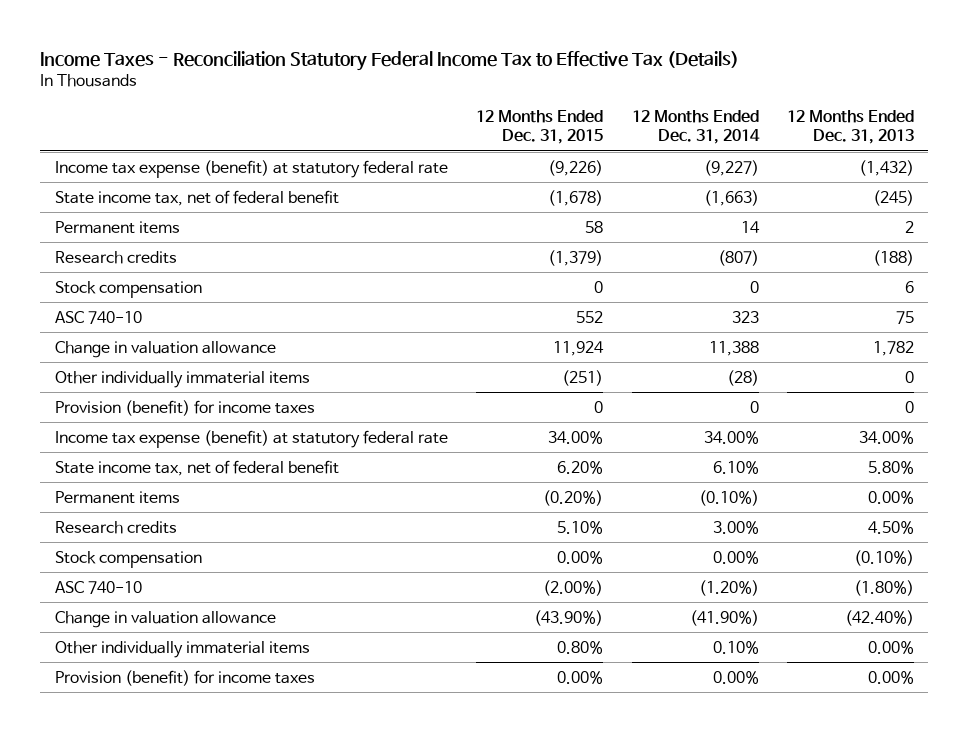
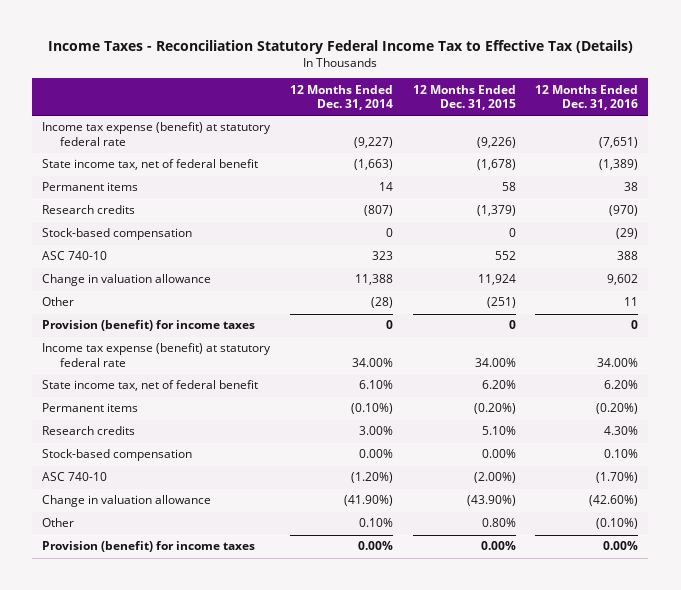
[787,110,915,145] 12 Months Ended Dec. 31, 2013 -> none
none -> [535,84,639,110] 12 Months Ended Dec. 31, 2016
[54,280,202,298] Stock compensation -> [42,228,193,241] Stock-based compensation
[54,370,310,388] Other individually immaterial items -> [42,297,75,307] Other
[54,550,202,568] Stock compensation -> [42,449,193,462] Stock-based compensation
[54,640,310,658] Other individually immaterial items -> [42,518,75,528] Other

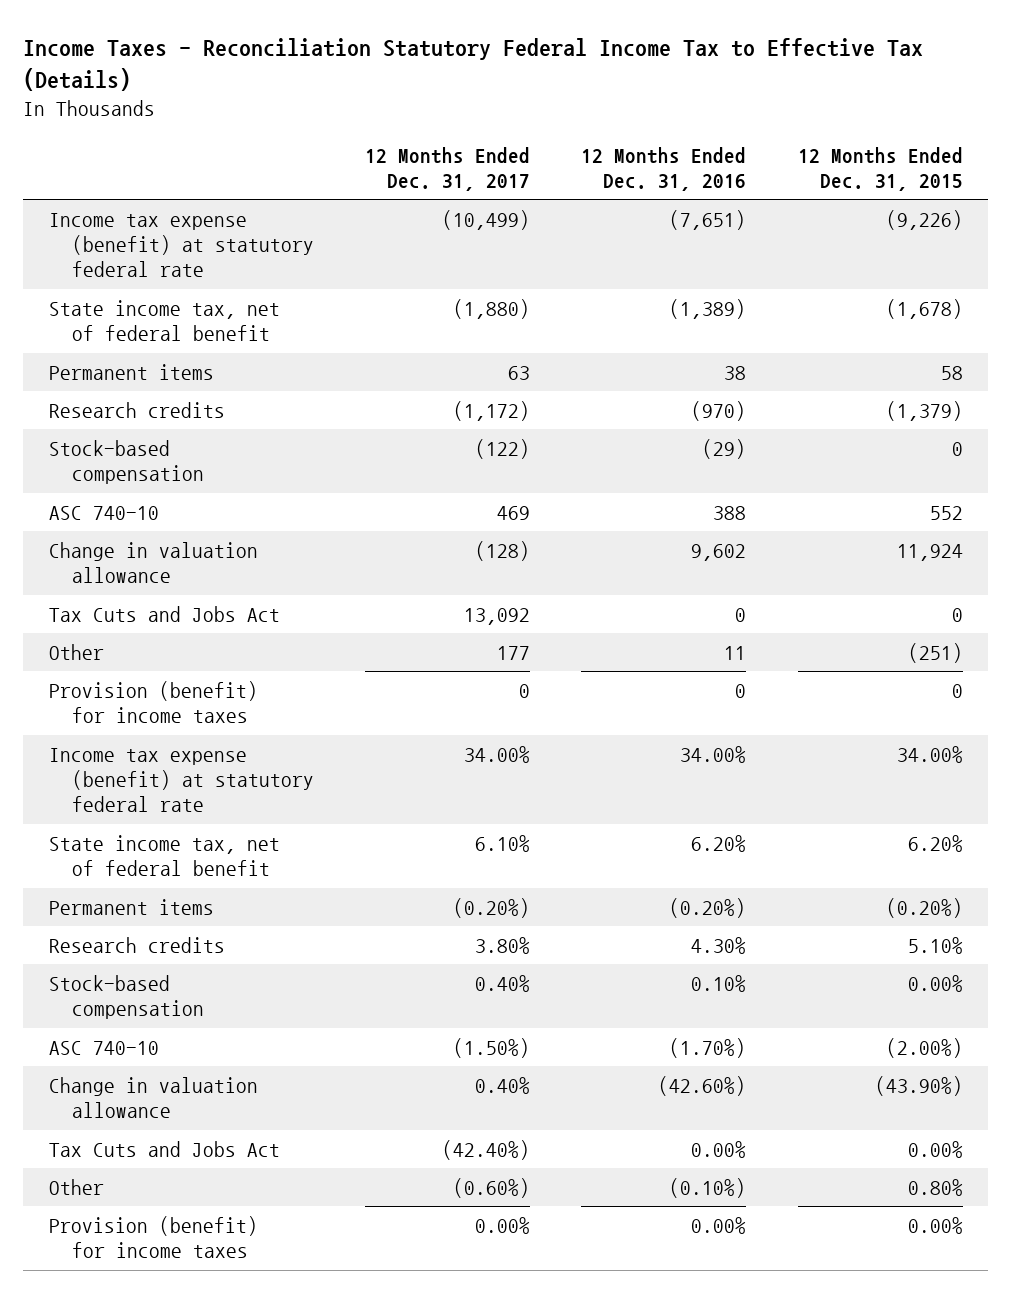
[289,84,393,110] 12 Months Ended Dec. 31, 2014 -> none
none -> [365,146,531,191] 12 Months Ended Dec. 31, 2017
none -> [48,605,280,622] Tax Cuts and Jobs Act
none -> [48,1140,280,1157] Tax Cuts and Jobs Act

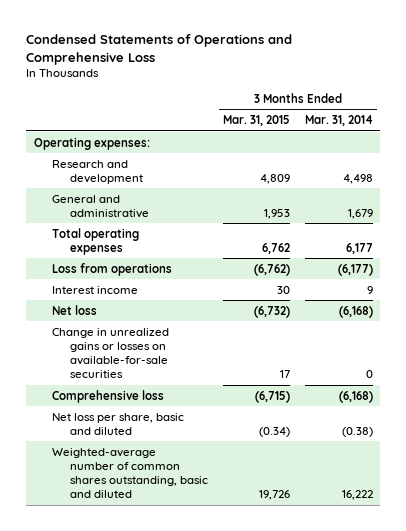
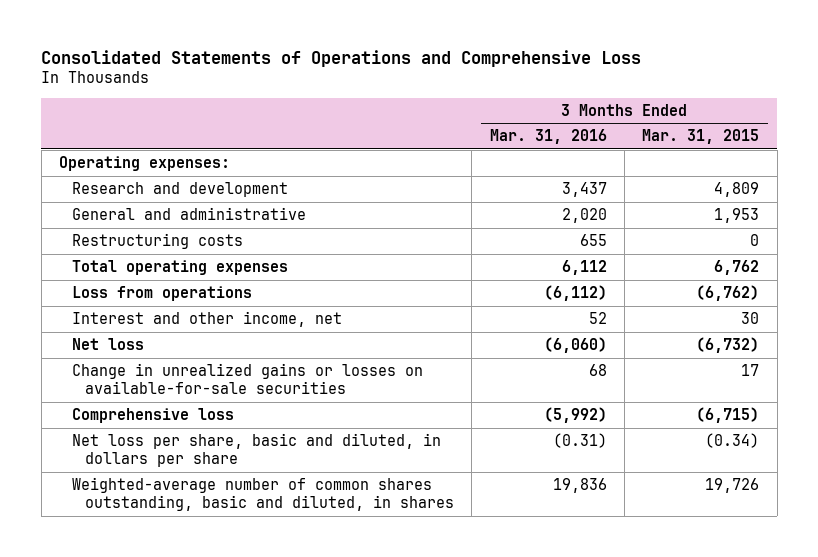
[26,33,293,65] Condensed Statements of Operations and Comprehensive Loss -> [41,49,642,67] Consolidated Statements of Operations and Comprehensive Loss
[304,115,373,127] Mar. 31, 2014 -> none
none -> [489,129,607,145] Mar. 31, 2016
none -> [71,233,243,250] Restructuring costs
[51,285,138,294] Interest income -> [71,311,342,328] Interest and other income, net
[51,412,184,435] Net loss per share, basic and diluted -> [71,433,441,468] Net loss per share, basic and diluted, in dollars per share
[51,447,209,499] Weighted-average number of common shares outstanding, basic and diluted -> [71,477,454,512] Weighted-average number of common shares outstanding, basic and diluted, in shares

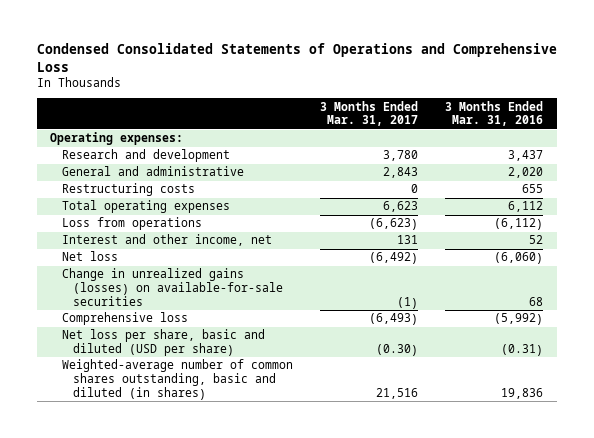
[41,49,642,67] Consolidated Statements of Operations and Comprehensive Loss -> [36,43,557,72] Condensed Consolidated Statements of Operations and Comprehensive Loss
[642,129,760,145] Mar. 31, 2015 -> none
none -> [319,100,418,127] 3 Months Ended Mar. 31, 2017
[71,363,423,395] Change in unrealized gains or losses on available-for-sale securities -> [61,268,283,306] Change in unrealized gains (losses) on available-for-sale securities
[71,433,441,468] Net loss per share, basic and diluted, in dollars per share -> [61,329,265,357] Net loss per share, basic and diluted (USD per share)
[71,477,454,512] Weighted-average number of common shares outstanding, basic and diluted, in shares -> [61,359,293,400] Weighted-average number of common shares outstanding, basic and diluted (in shares)

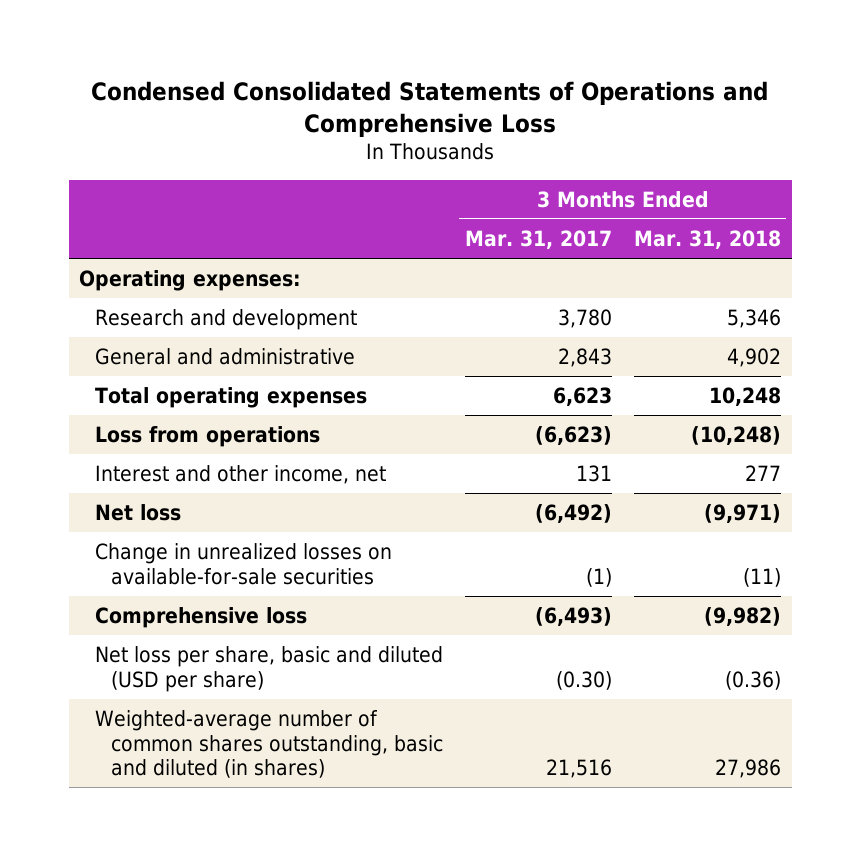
[445,100,544,127] 3 Months Ended Mar. 31, 2016 -> none
none -> [633,230,781,250] Mar. 31, 2018
[61,183,195,197] Restructuring costs -> none
[61,268,283,306] Change in unrealized gains (losses) on available-for-sale securities -> [95,543,393,585] Change in unrealized losses on available-for-sale securities

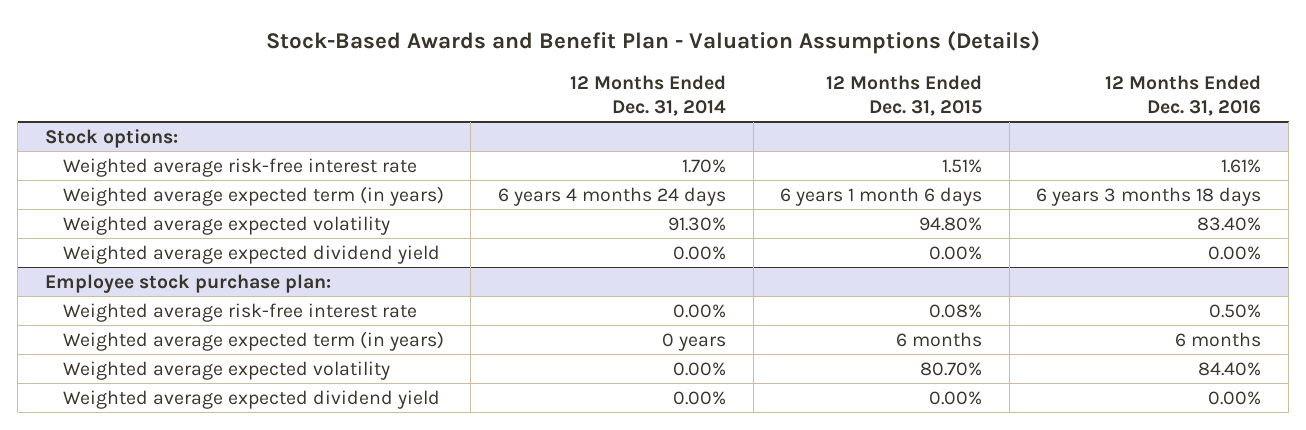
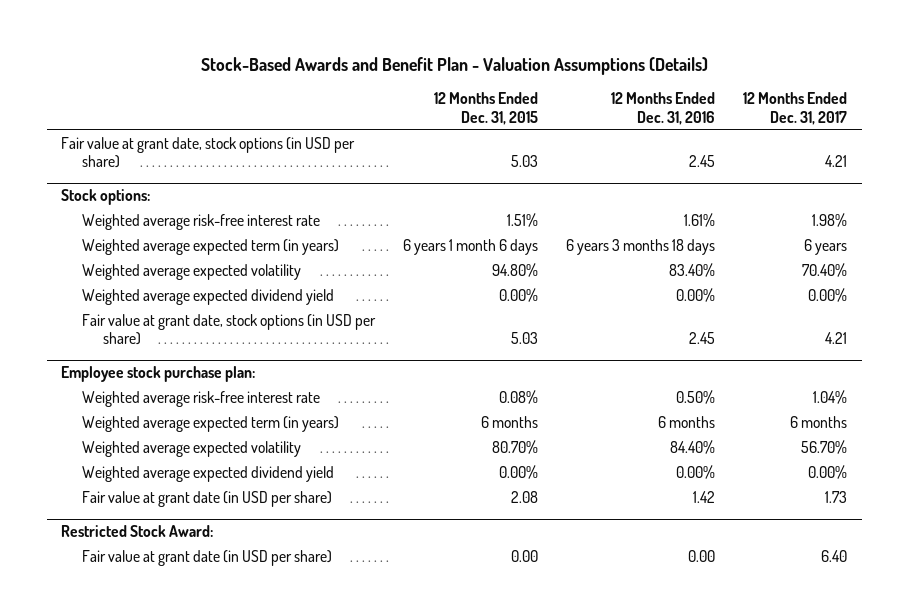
[569,74,726,116] 12 Months Ended Dec. 31, 2014 -> none
none -> [743,92,848,125] 12 Months Ended Dec. 31, 2017
none -> [61,137,356,169] Fair value at grant date, stock options (in USD per share)
none -> [82,314,377,346] Fair value at grant date, stock options (in USD per share)
none -> [82,491,333,508] Fair value at grant date (in USD per share)
none -> [61,525,214,538] Restricted Stock Award:
none -> [82,550,333,567] Fair value at grant date (in USD per share)

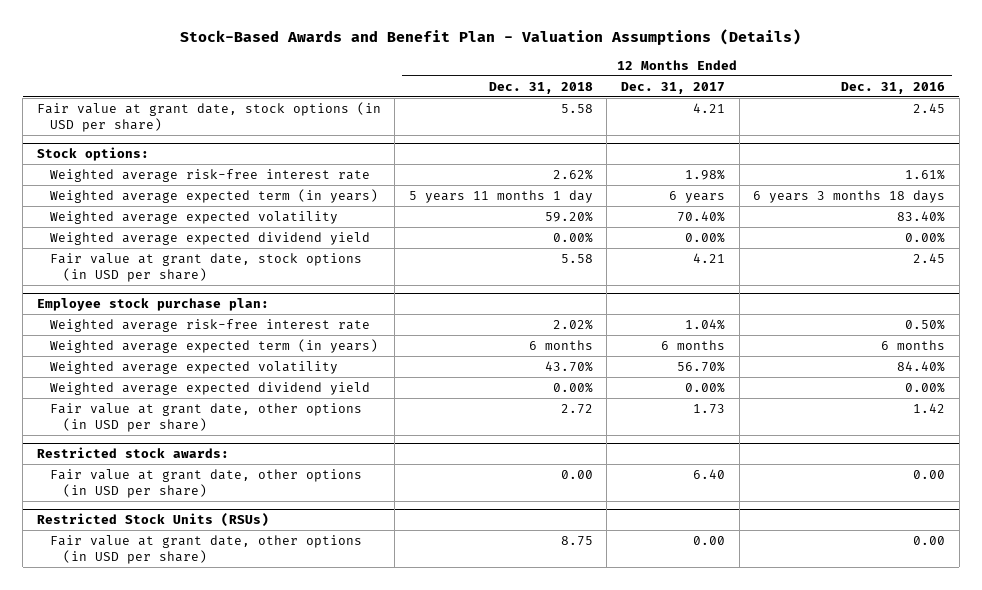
[434,92,539,125] 12 Months Ended Dec. 31, 2015 -> none
none -> [488,81,593,94] Dec. 31, 2018
[82,491,333,508] Fair value at grant date (in USD per share) -> [49,402,362,433] Fair value at grant date, other options (in USD per share)
[61,525,214,538] Restricted Stock Award: -> [36,447,229,459] Restricted stock awards:
[82,550,333,567] Fair value at grant date (in USD per share) -> [49,468,362,499] Fair value at grant date, other options (in USD per share)
none -> [36,513,269,528] Restricted Stock Units (RSUs)
none -> [49,534,362,565] Fair value at grant date, other options (in USD per share)

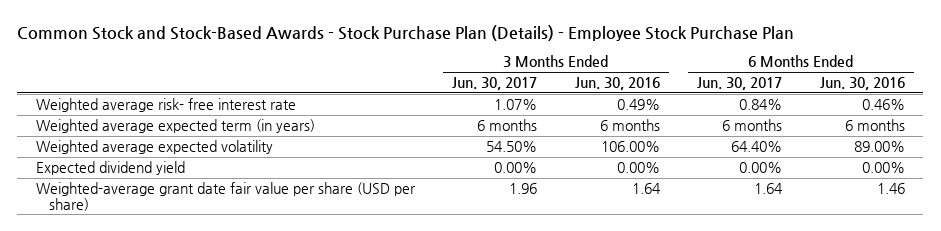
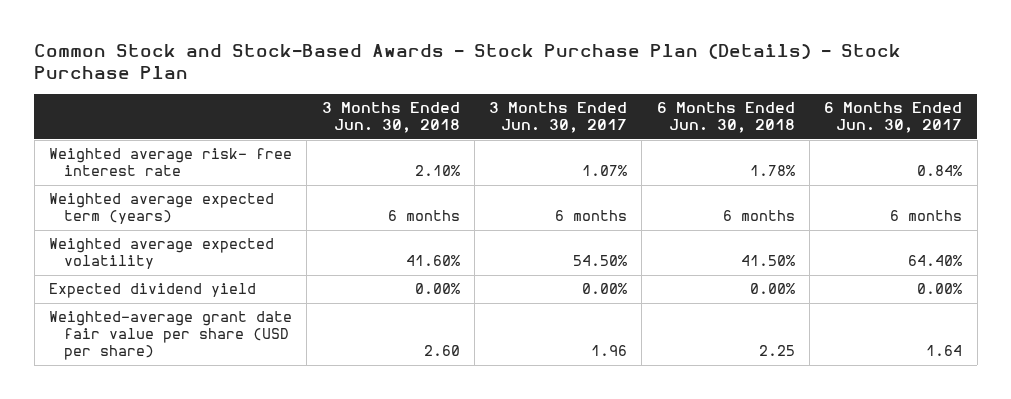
[17,25,795,42] Common Stock and Stock-Based Awards - Stock Purchase Plan (Details) - Employee Stock Purchase Plan -> [34,43,902,80] Common Stock and Stock-Based Awards - Stock Purchase Plan (Details) - Stock Purchase Plan
[574,76,660,90] Jun. 30, 2016 -> none
[819,76,905,90] Jun. 30, 2016 -> none
none -> [321,102,460,134] 3 Months Ended Jun. 30, 2018
none -> [656,102,795,134] 6 Months Ended Jun. 30, 2018
[35,118,315,133] Weighted average expected term (in years) -> [48,193,274,225] Weighted average expected term (years)

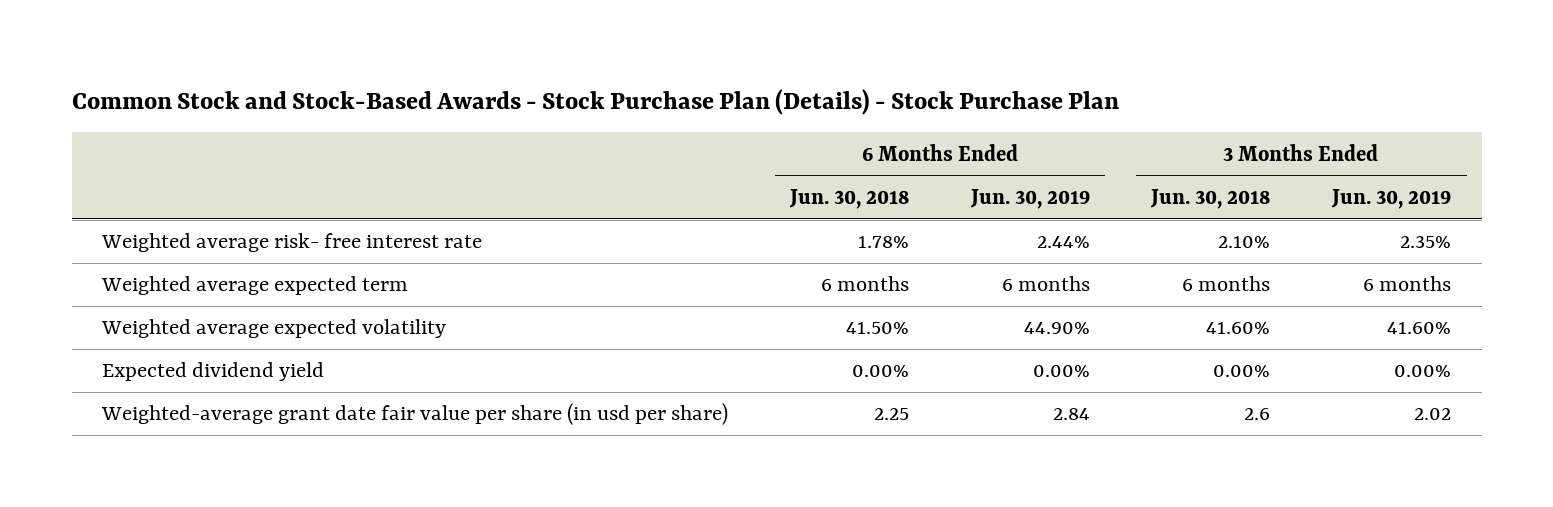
[489,102,628,134] 3 Months Ended Jun. 30, 2017 -> none
[824,102,963,134] 6 Months Ended Jun. 30, 2017 -> none
none -> [969,188,1090,209] Jun. 30, 2019
none -> [1331,188,1452,209] Jun. 30, 2019
[48,193,274,225] Weighted average expected term (years) -> [101,276,409,296] Weighted average expected term
[48,311,292,361] Weighted-average grant date fair value per share (USD per share) -> [101,403,729,426] Weighted-average grant date fair value per share (in usd per share)
[423,345,460,357] 2.60 -> [1244,408,1271,421] 2.6

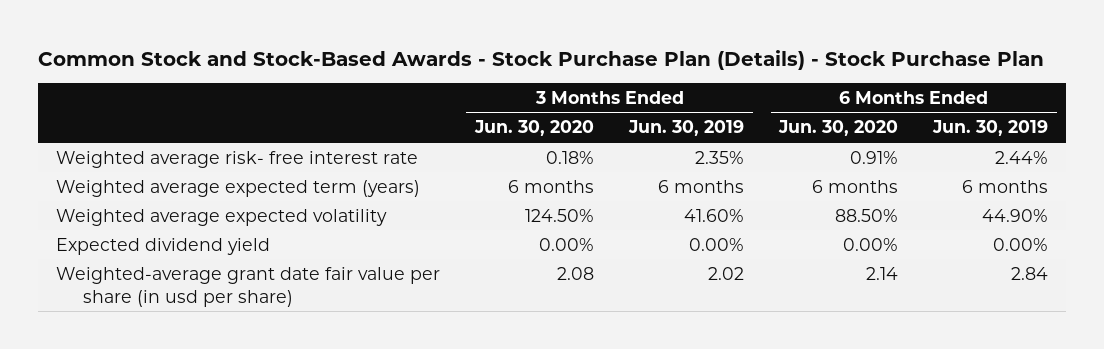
[789,188,910,209] Jun. 30, 2018 -> none
[1150,188,1271,209] Jun. 30, 2018 -> none
none -> [474,120,595,137] Jun. 30, 2020
none -> [778,120,899,137] Jun. 30, 2020
[101,276,409,296] Weighted average expected term -> [55,179,420,197] Weighted average expected term (years)

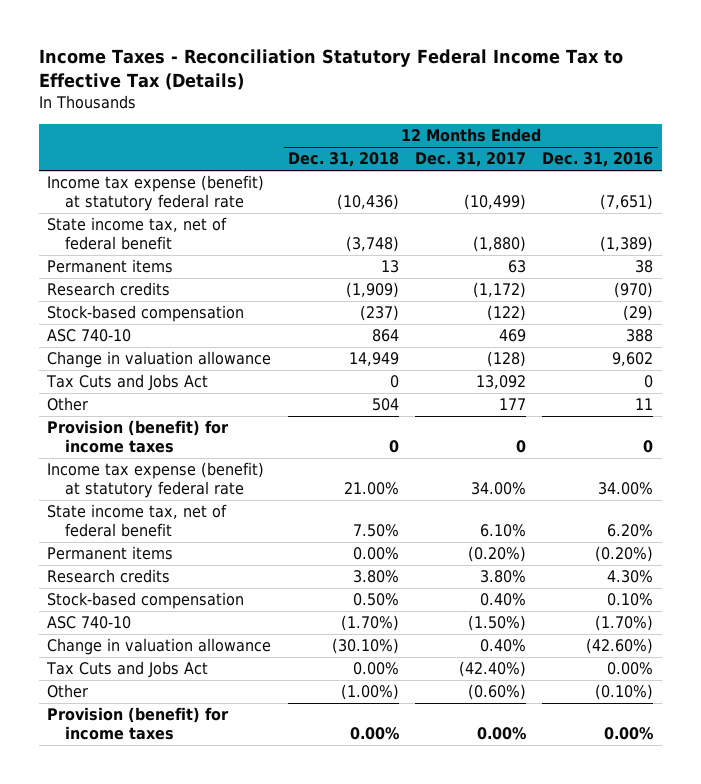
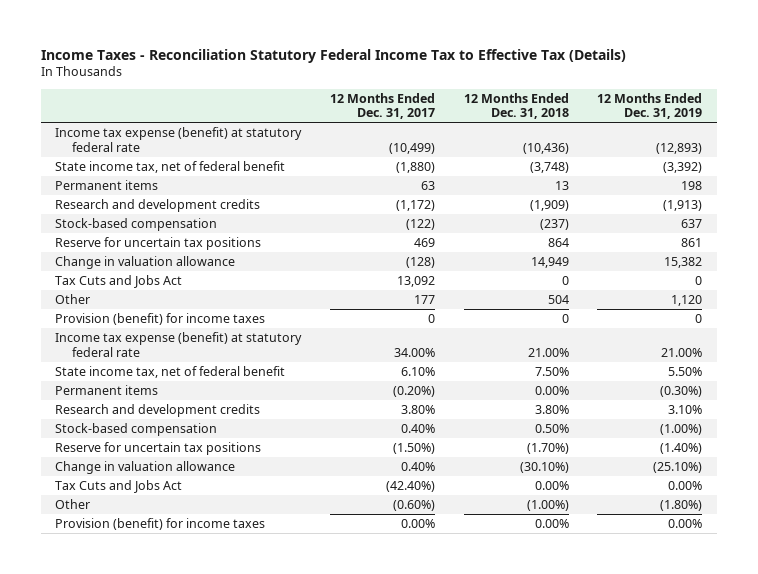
[542,152,654,168] Dec. 31, 2016 -> none
none -> [597,92,703,120] 12 Months Ended Dec. 31, 2019
[47,282,171,297] Research credits -> [55,198,261,212] Research and development credits
[47,329,132,343] ASC 740-10 -> [55,236,262,250] Reserve for uncertain tax positions
[47,569,171,584] Research credits -> [55,403,261,417] Research and development credits
[47,616,132,630] ASC 740-10 -> [55,441,262,455] Reserve for uncertain tax positions

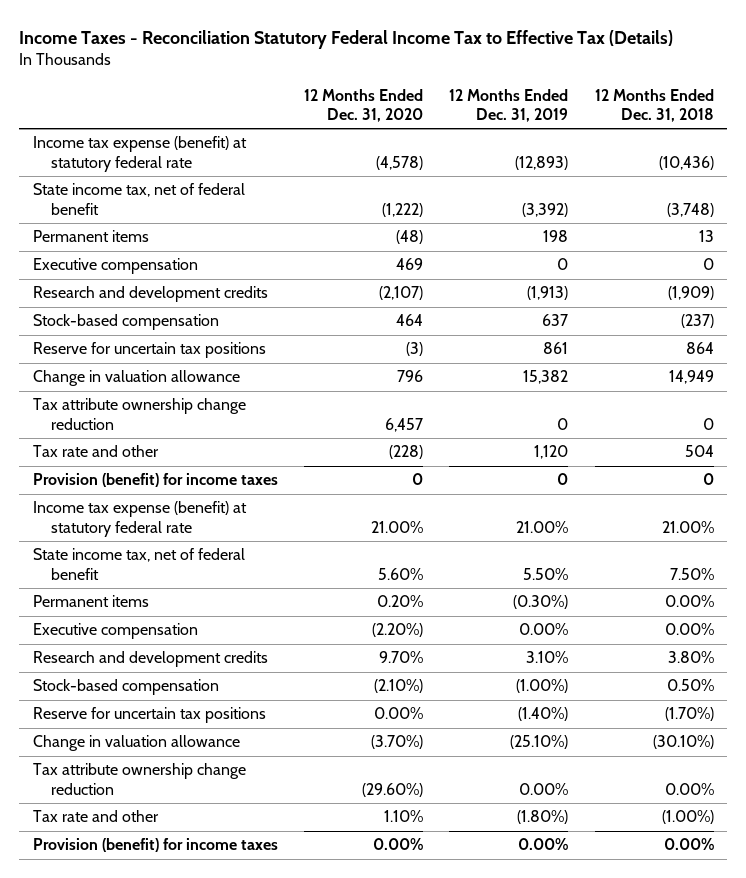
[329,92,435,120] 12 Months Ended Dec. 31, 2017 -> none
none -> [303,88,423,122] 12 Months Ended Dec. 31, 2020
none -> [32,258,198,275] Executive compensation
[55,274,183,288] Tax Cuts and Jobs Act -> [32,398,246,430] Tax attribute ownership change reduction
[55,293,91,304] Other -> [32,445,159,458] Tax rate and other
none -> [32,623,198,640] Executive compensation
[55,479,183,493] Tax Cuts and Jobs Act -> [32,763,246,795] Tax attribute ownership change reduction
[55,498,91,509] Other -> [32,810,159,823] Tax rate and other

